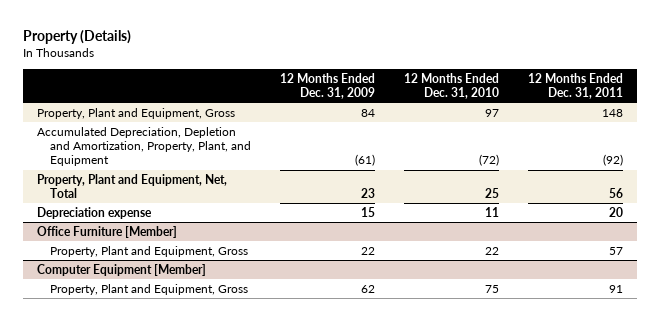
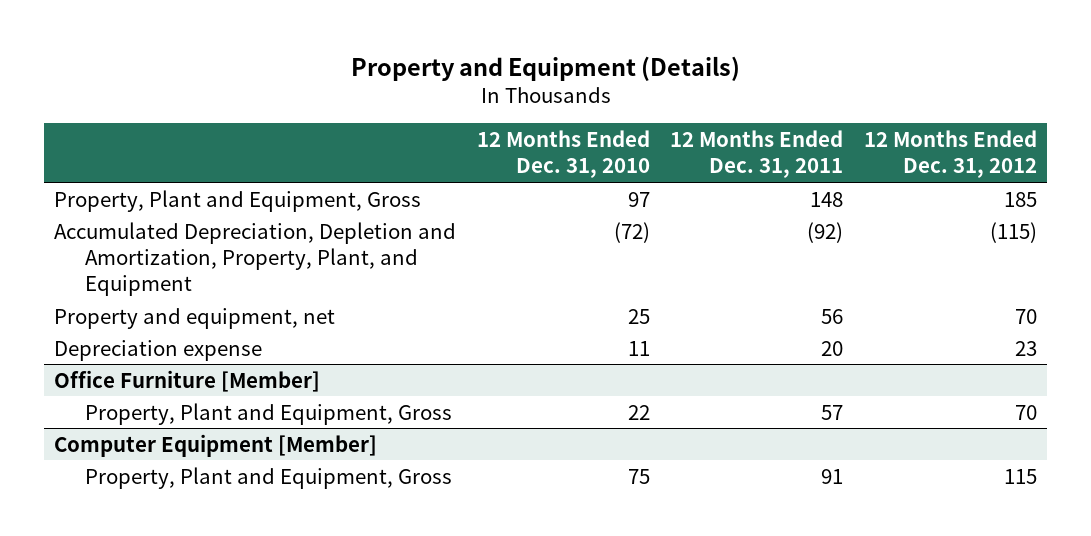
[22,30,131,45] Property (Details) -> [350,55,740,81] Property and Equipment (Details)
[279,72,375,100] 12 Months Ended Dec. 31, 2009 -> none
none -> [863,129,1037,179] 12 Months Ended Dec. 31, 2012
[37,173,228,199] Property, Plant and Equipment, Net, Total -> [54,307,336,329] Property and equipment, net

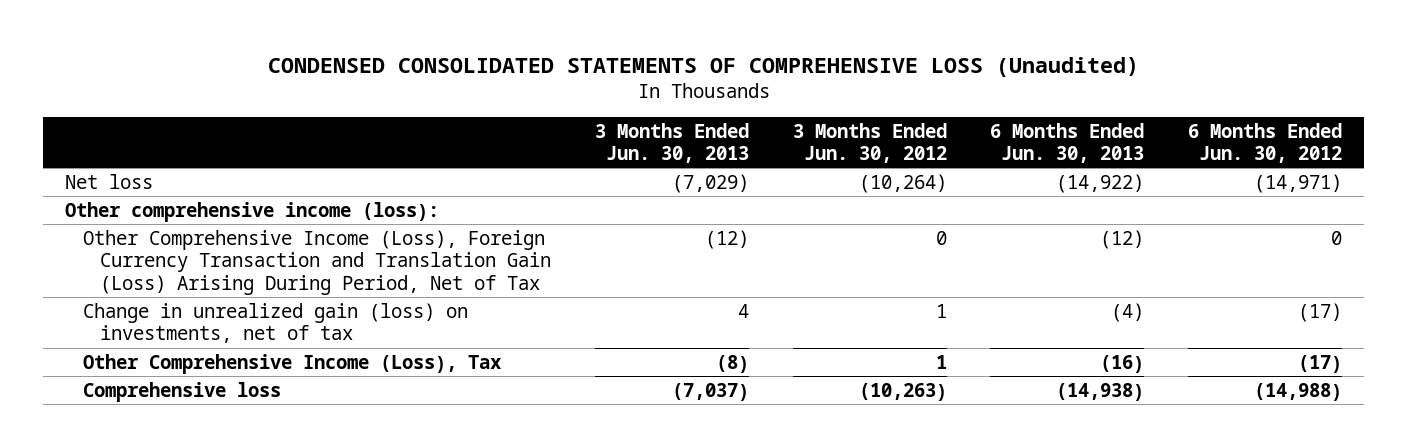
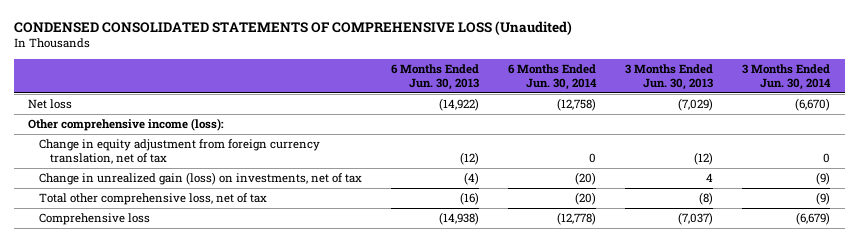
[792,122,947,164] 3 Months Ended Jun. 30, 2012 -> none
[1188,122,1343,164] 6 Months Ended Jun. 30, 2012 -> none
none -> [508,64,598,91] 6 Months Ended Jun. 30, 2014
none -> [742,64,832,91] 3 Months Ended Jun. 30, 2014
[82,229,551,295] Other Comprehensive Income (Loss), Foreign Currency Transaction and Translation Gain (Loss) Arising During Period, Net of Tax -> [38,139,320,165] Change in equity adjustment from foreign currency translation, net of tax
[82,353,502,374] Other Comprehensive Income (Loss), Tax -> [38,193,267,206] Total other comprehensive loss, net of tax

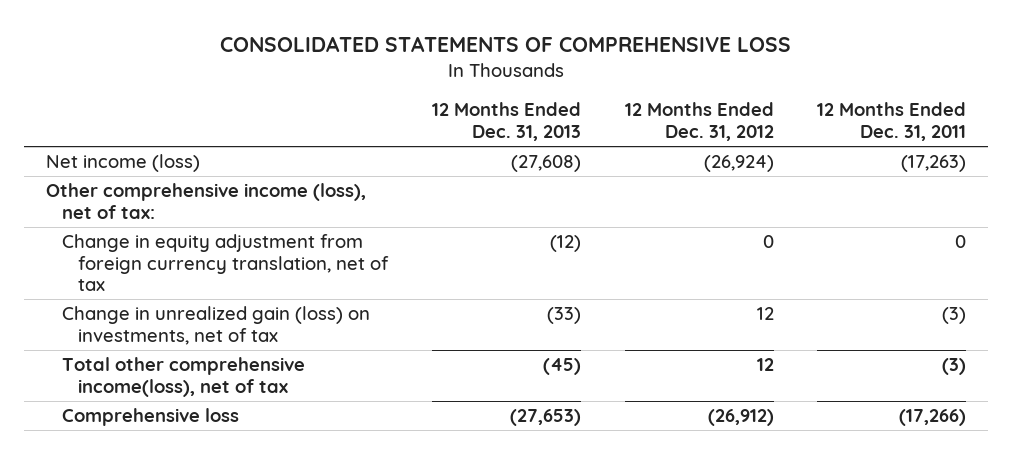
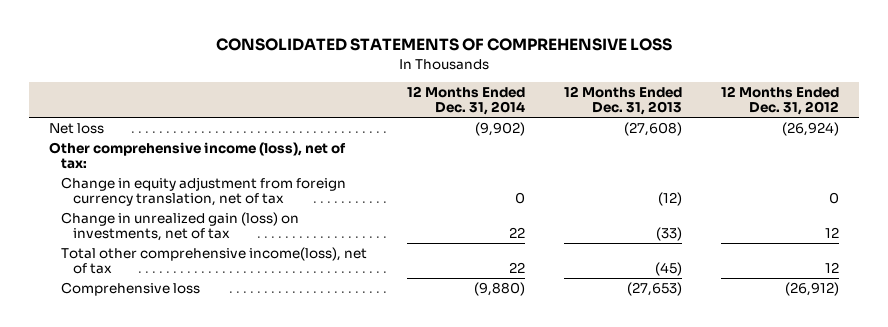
[817,102,967,141] 12 Months Ended Dec. 31, 2011 -> none
none -> [406,85,525,116] 12 Months Ended Dec. 31, 2014
[45,154,200,173] Net income (loss) -> [49,122,105,134] Net loss

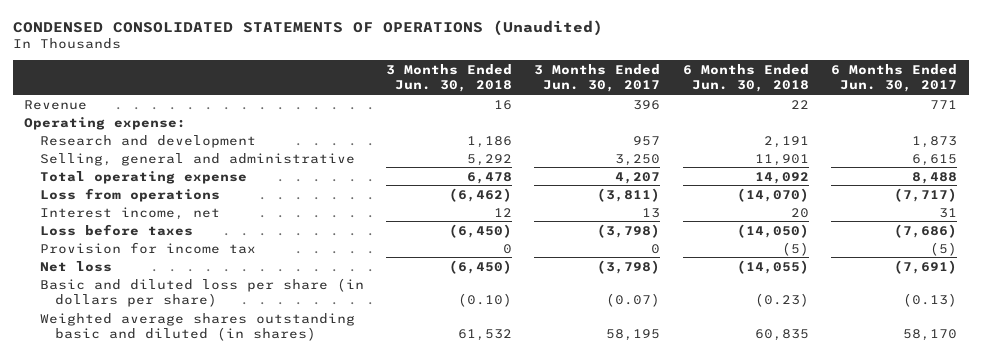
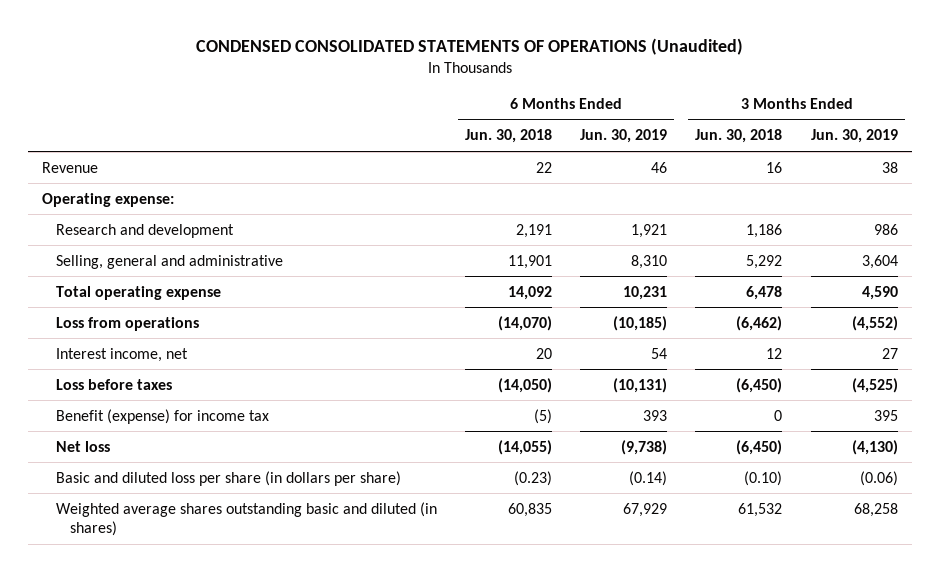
[534,63,661,93] 3 Months Ended Jun. 30, 2017 -> none
[831,63,958,93] 6 Months Ended Jun. 30, 2017 -> none
none -> [580,129,668,144] Jun. 30, 2019
none -> [810,129,898,144] Jun. 30, 2019
[39,241,256,254] Provision for income tax -> [55,408,269,424] Benefit (expense) for income tax

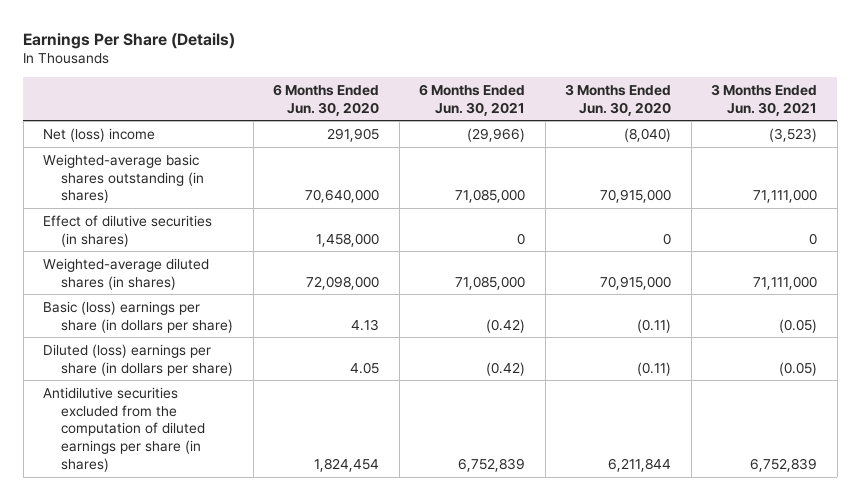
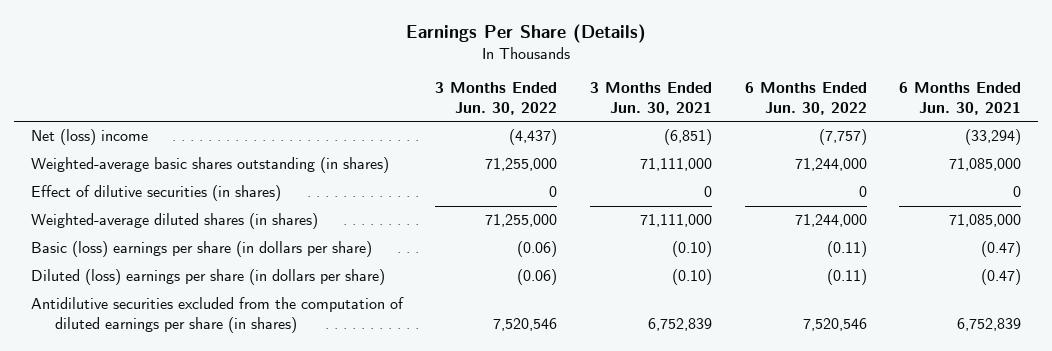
[273,83,380,116] 6 Months Ended Jun. 30, 2020 -> none
[565,83,672,116] 3 Months Ended Jun. 30, 2020 -> none
none -> [435,82,558,115] 3 Months Ended Jun. 30, 2022
none -> [744,82,867,115] 6 Months Ended Jun. 30, 2022
[467,127,526,142] (29,966) -> [965,129,1022,146] (33,294)
[769,127,818,142] (3,523) -> [664,129,713,146] (6,851)
[486,318,526,333] (0.42) -> [981,241,1022,258] (0.47)
[779,318,818,333] (0.05) -> [672,241,713,258] (0.10)
[486,361,526,376] (0.42) -> [981,269,1022,286] (0.47)
[779,361,818,376] (0.05) -> [672,269,713,286] (0.10)

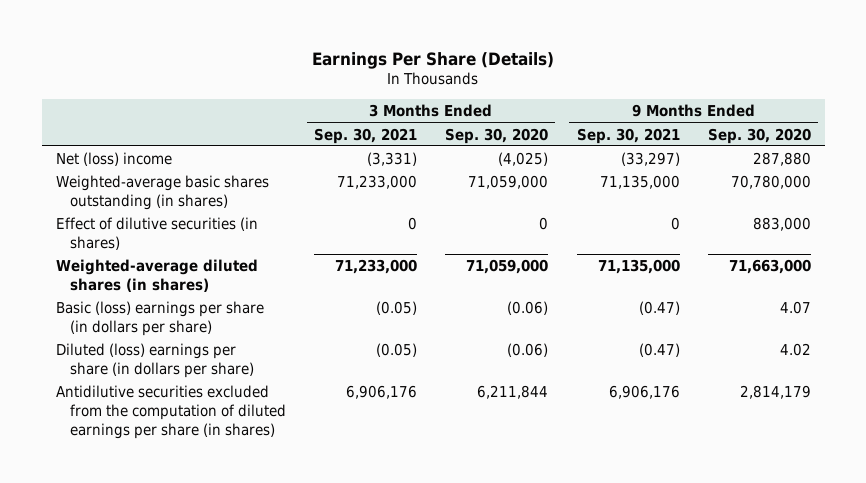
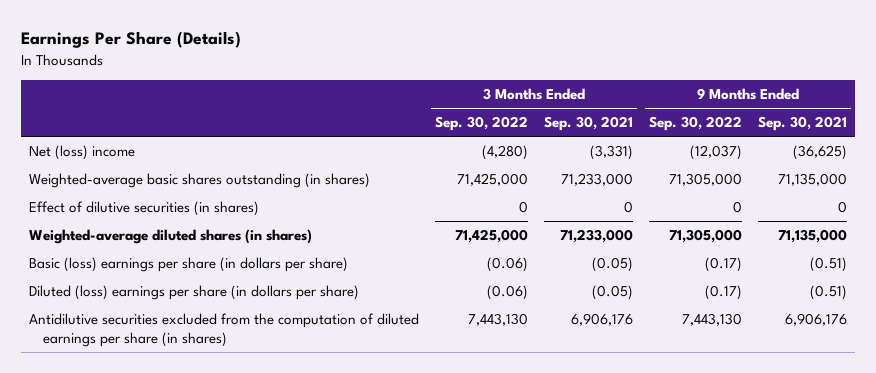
[445,127,549,144] Sep. 30, 2020 -> none
[707,127,811,144] Sep. 30, 2020 -> none
none -> [434,116,528,132] Sep. 30, 2022
none -> [648,116,742,132] Sep. 30, 2022
[620,152,680,167] (33,297) -> [792,145,847,161] (36,625)
[638,301,680,316] (0.47) -> [809,257,847,273] (0.51)
[638,343,680,358] (0.47) -> [809,285,847,301] (0.51)

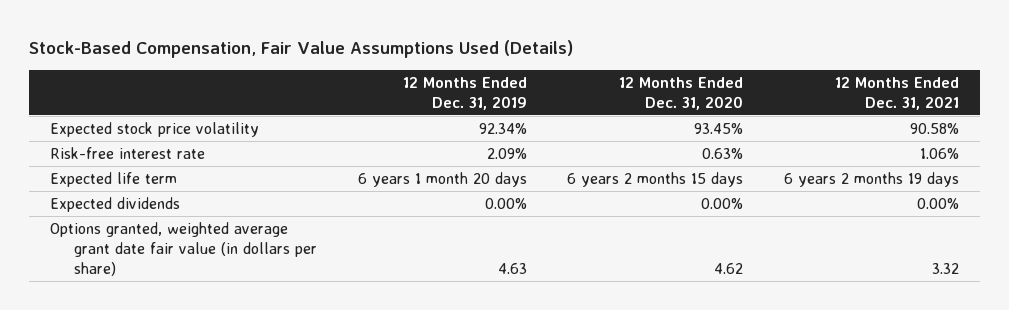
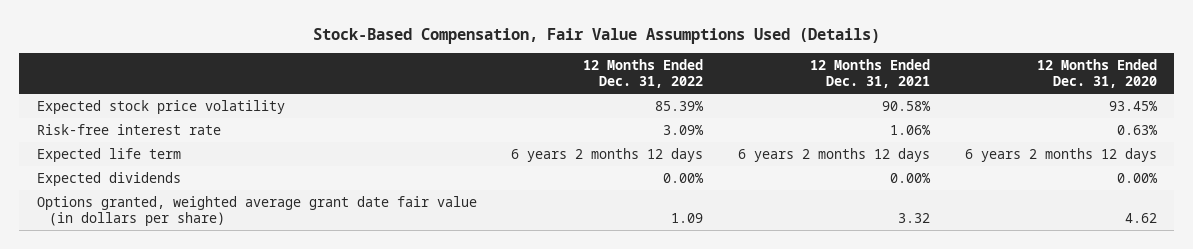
[402,76,527,110] 12 Months Ended Dec. 31, 2019 -> none
none -> [583,59,704,89] 12 Months Ended Dec. 31, 2022
[567,171,744,187] 6 years 2 months 15 days -> [964,147,1157,162] 6 years 2 months 12 days
[784,171,960,187] 6 years 2 months 19 days -> [737,147,930,162] 6 years 2 months 12 days

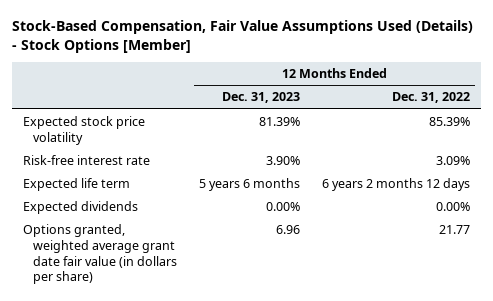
[312,27,880,44] Stock-Based Compensation, Fair Value Assumptions Used (Details) -> [11,19,473,53] Stock-Based Compensation, Fair Value Assumptions Used (Details) - Stock Options [Member]
[809,59,930,89] 12 Months Ended Dec. 31, 2021 -> none
[1036,59,1157,89] 12 Months Ended Dec. 31, 2020 -> none
none -> [222,92,301,104] Dec. 31, 2023
[671,212,704,223] 1.09 -> [438,225,470,235] 21.77

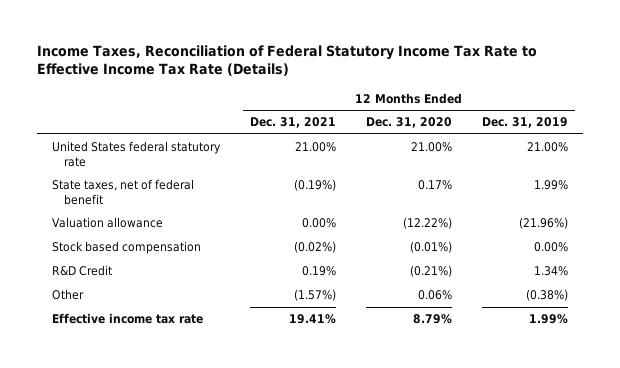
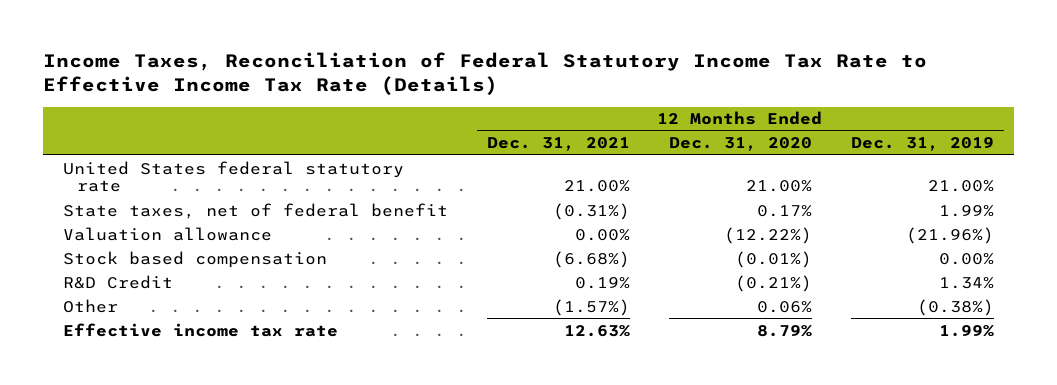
[294,179,337,192] (0.19%) -> [552,202,630,220] (0.31%)
[294,241,337,254] (0.02%) -> [552,250,630,268] (6.68%)
[289,314,337,325] 19.41% -> [563,324,630,337] 12.63%

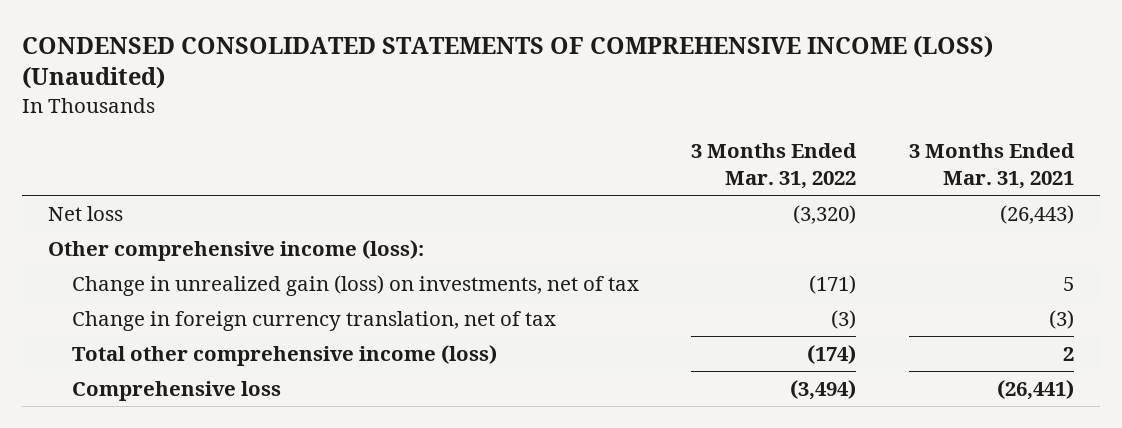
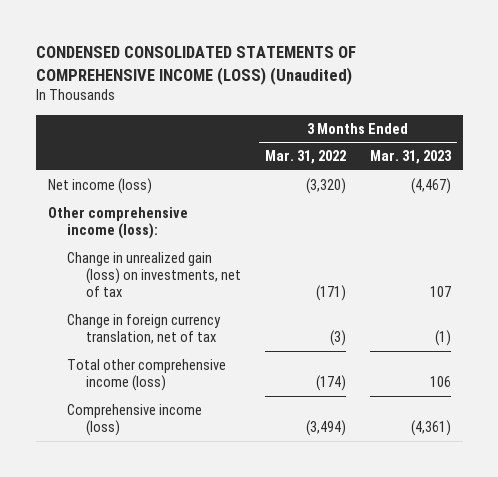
[908,143,1075,189] 3 Months Ended Mar. 31, 2021 -> none
none -> [369,150,452,165] Mar. 31, 2023
[48,206,124,222] Net loss -> [47,177,152,194] Net income (loss)
[71,381,281,402] Comprehensive loss -> [66,403,202,437] Comprehensive income (loss)

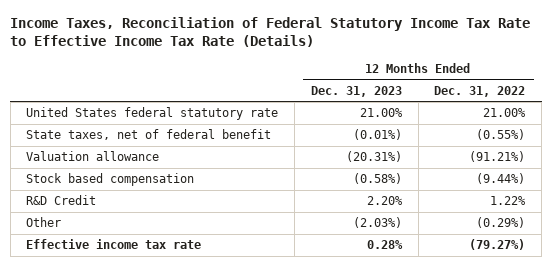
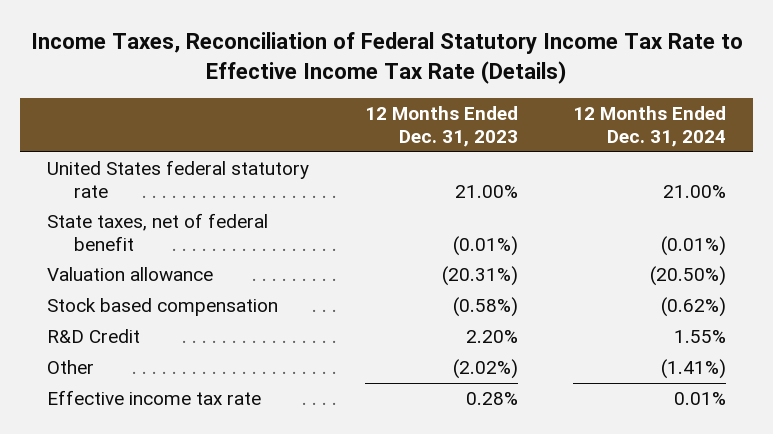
[434,85,526,97] Dec. 31, 2022 -> none
none -> [572,106,726,147] 12 Months Ended Dec. 31, 2024
[352,217,402,229] (2.03%) -> [452,359,518,380] (2.02%)

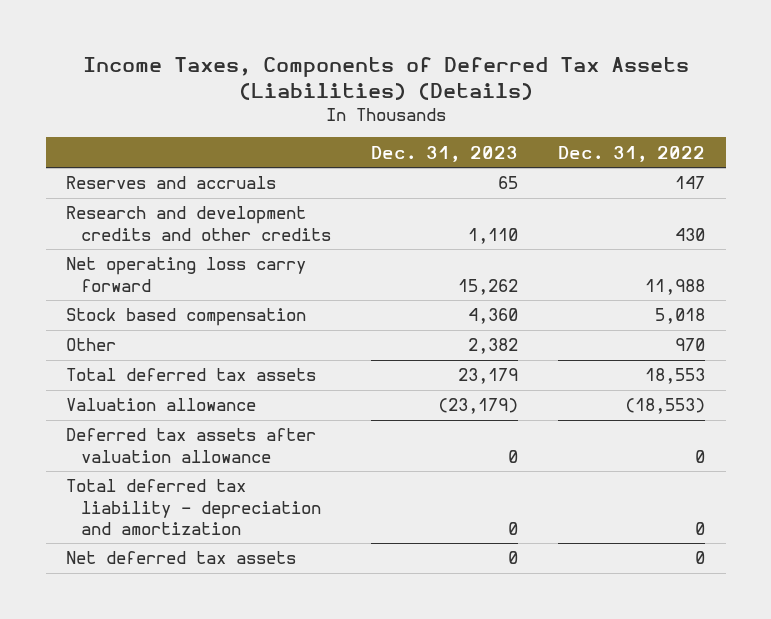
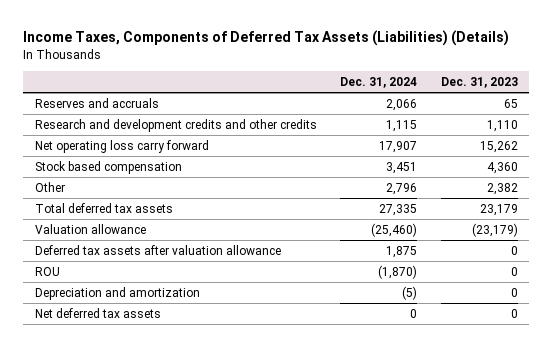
[558,145,706,162] Dec. 31, 2022 -> none
none -> [340,76,418,88] Dec. 31, 2024
[65,479,321,535] Total deferred tax liability - depreciation and amortization -> none
none -> [35,266,61,276] ROU
none -> [35,286,201,300] Depreciation and amortization

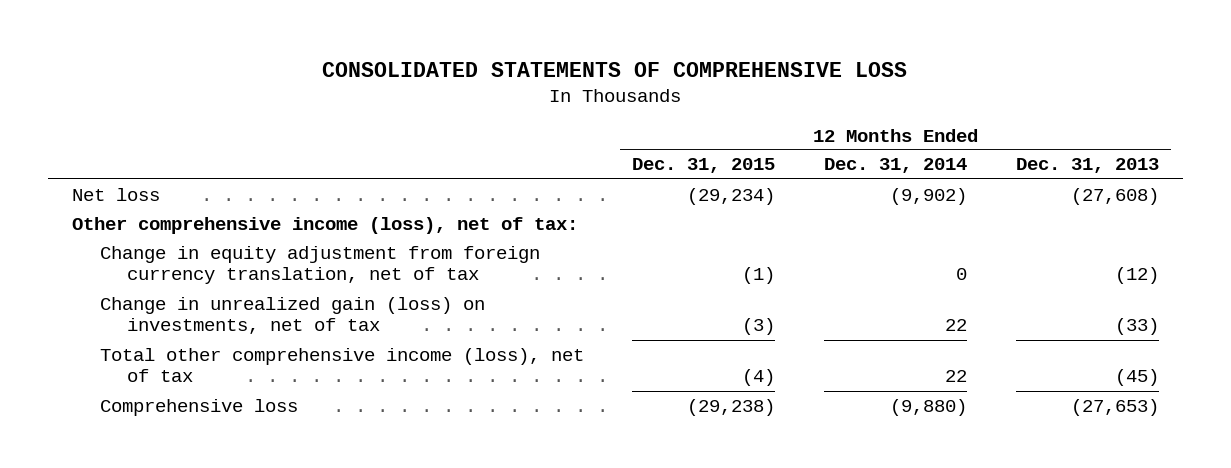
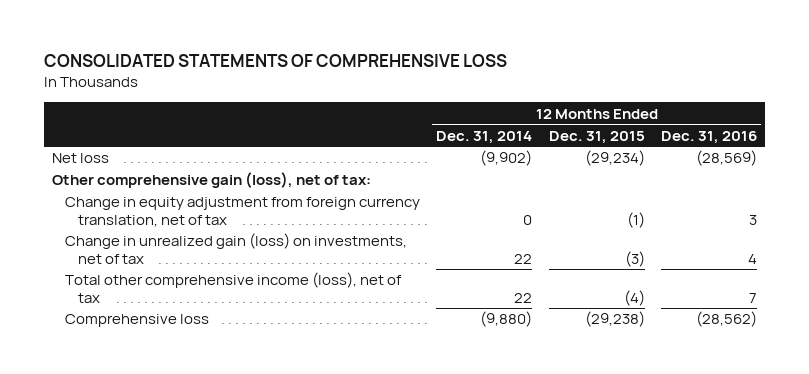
[1015,158,1159,174] Dec. 31, 2013 -> none
none -> [660,130,757,144] Dec. 31, 2016
[72,216,579,234] Other comprehensive income (loss), net of tax: -> [52,172,372,189] Other comprehensive gain (loss), net of tax:

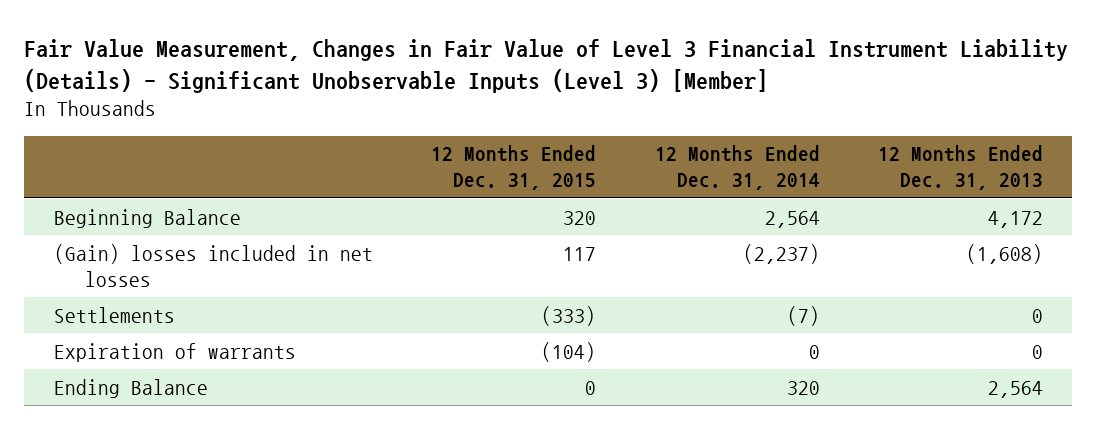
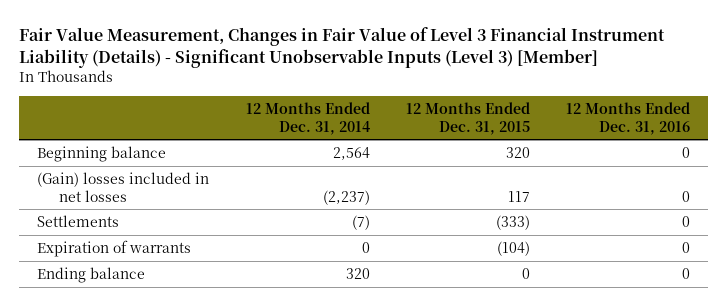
[878,145,1044,191] 12 Months Ended Dec. 31, 2013 -> none
none -> [566,101,691,135] 12 Months Ended Dec. 31, 2016
[53,208,241,228] Beginning Balance -> [37,145,167,162] Beginning balance
[53,378,208,398] Ending Balance -> [37,266,146,283] Ending balance

